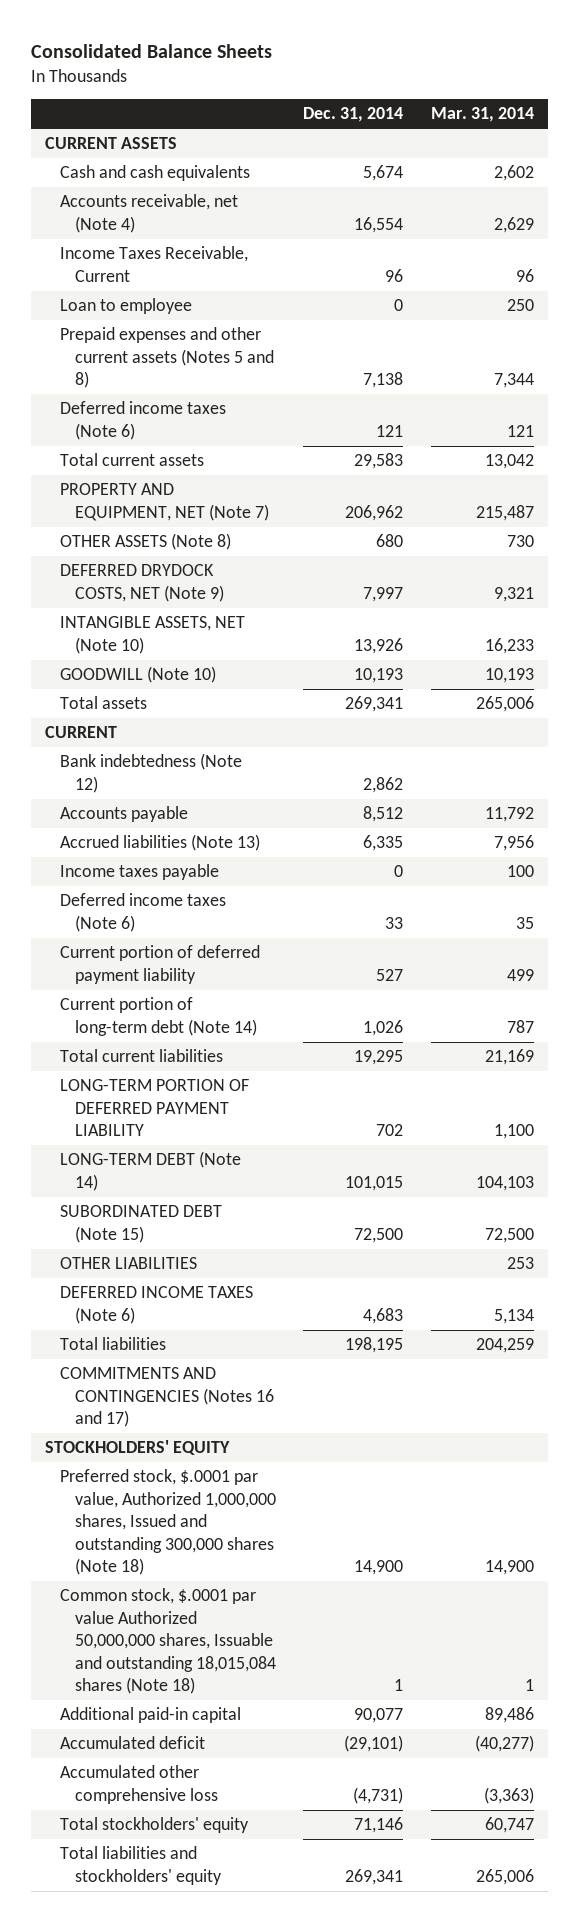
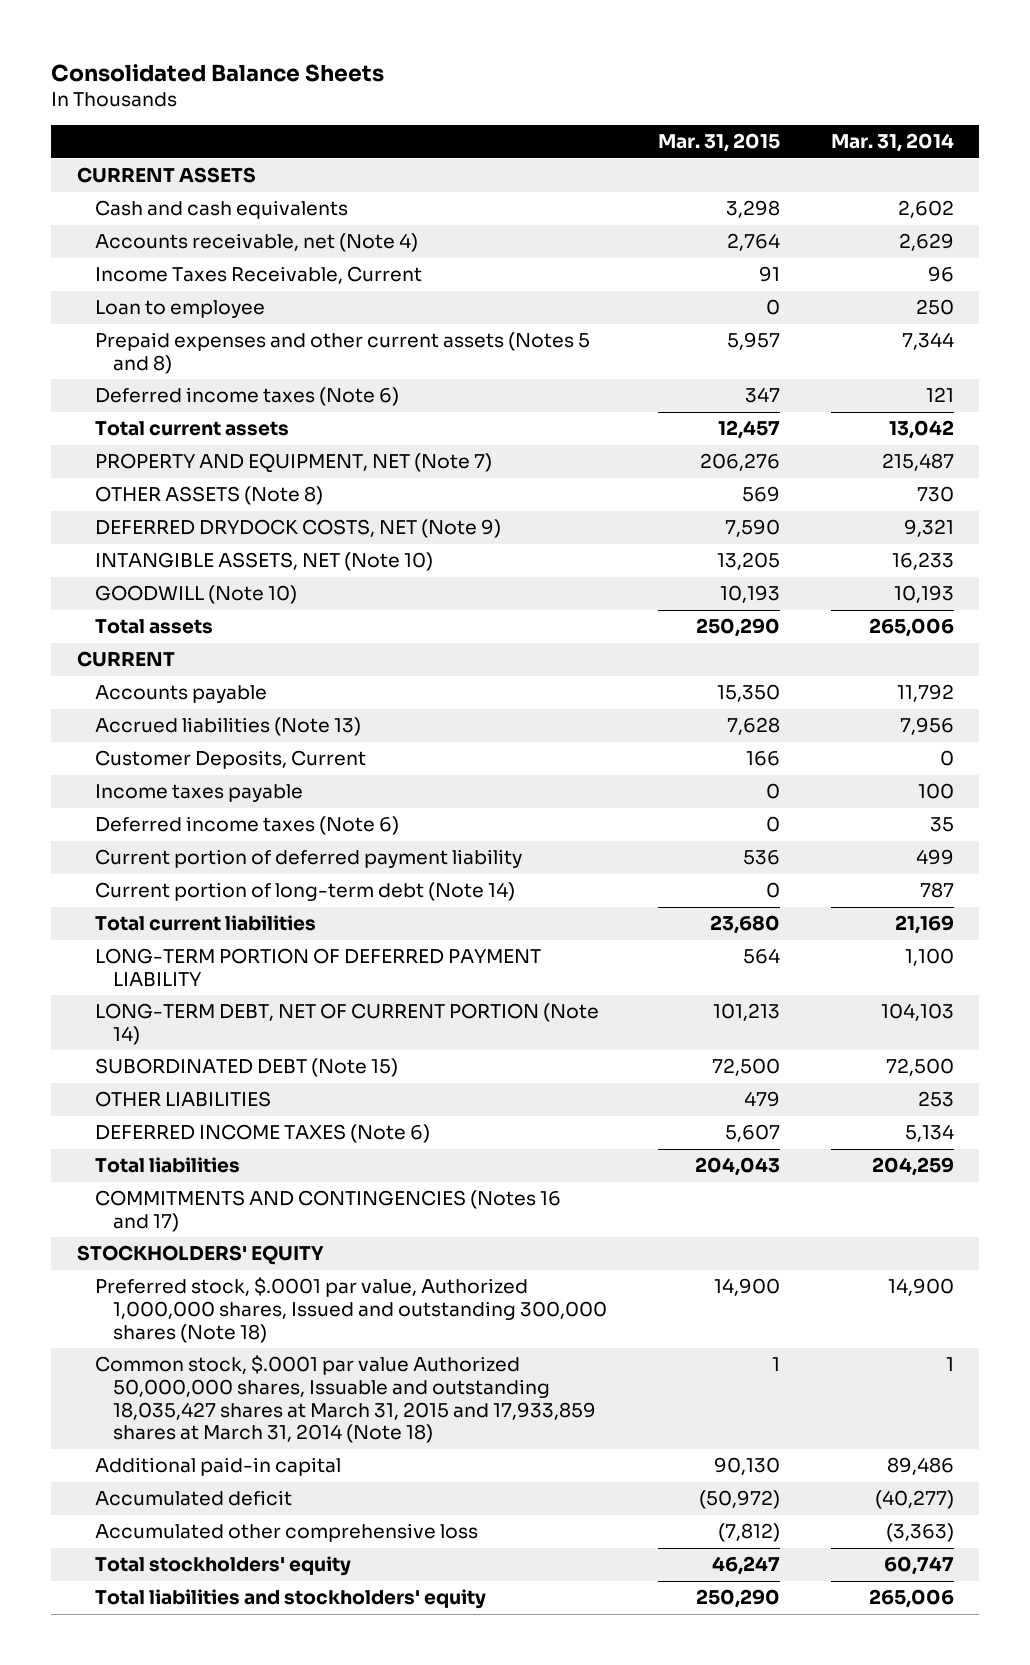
[303,107,404,123] Dec. 31, 2014 -> none
none -> [657,133,780,153] Mar. 31, 2015
[59,753,242,793] Bank indebtedness (Note 12) -> none
none -> [94,750,366,770] Customer Deposits, Current
[59,1151,241,1191] LONG-TERM DEBT (Note 14) -> [94,1003,599,1045] LONG-TERM DEBT, NET OF CURRENT PORTION (Note 14)
[59,1588,276,1695] Common stock, $.0001 par value Authorized 50,000,000 shares, Issuable and outstanding 18,015,084 shares (Note 18) -> [94,1355,596,1444] Common stock, $.0001 par value Authorized 50,000,000 shares, Issuable and outstanding 18,035,427 shares at March 31, 2015 and 17,933,859 shares at March 31, 2014 (Note 18)

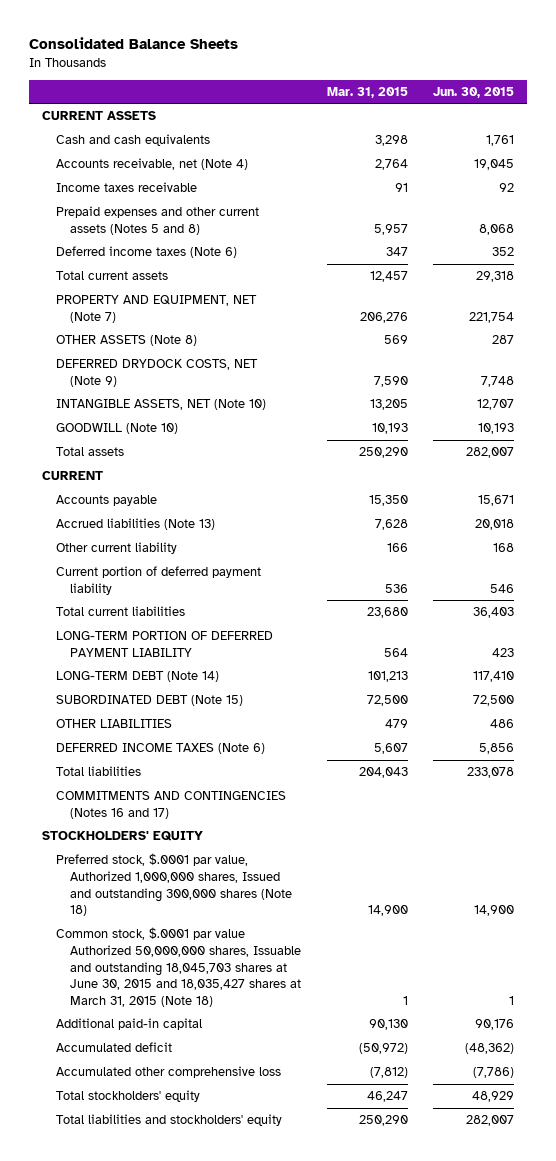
[830,133,954,153] Mar. 31, 2014 -> none
none -> [433,87,515,99] Jun. 30, 2015
[94,300,265,319] Loan to employee -> none
[94,266,422,285] Income Taxes Receivable, Current -> [55,182,197,193] Income taxes receivable
[94,784,303,803] Income taxes payable -> none
[94,816,399,836] Deferred income taxes (Note 6) -> none
[94,750,366,770] Customer Deposits, Current -> [55,542,177,555] Other current liability
[94,882,515,902] Current portion of long-term debt (Note 14) -> none
[94,1003,599,1045] LONG-TERM DEBT, NET OF CURRENT PORTION (Note 14) -> [55,671,219,683] LONG-TERM DEBT (Note 14)
[94,1355,596,1444] Common stock, $.0001 par value Authorized 50,000,000 shares, Issuable and outstanding 18,035,427 shares at March 31, 2015 and 17,933,859 shares at March 31, 2014 (Note 18) -> [55,927,301,1007] Common stock, $.0001 par value Authorized 50,000,000 shares, Issuable and outstanding 18,045,703 shares at June 30, 2015 and 18,035,427 shares at March 31, 2015 (Note 18)

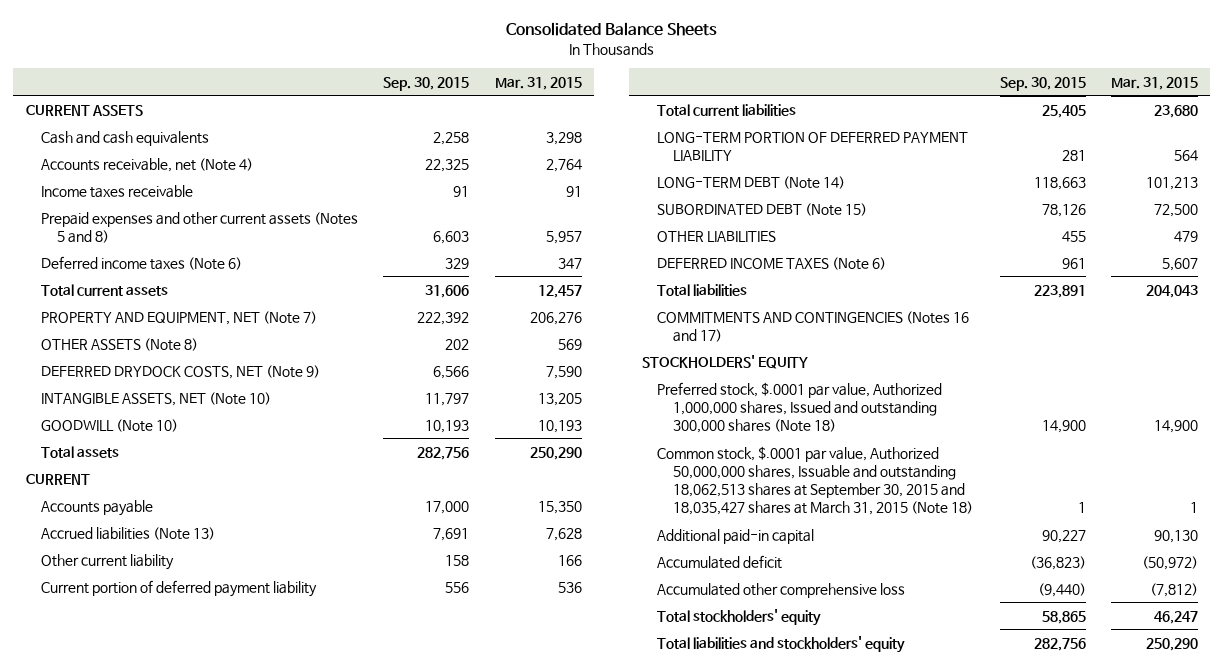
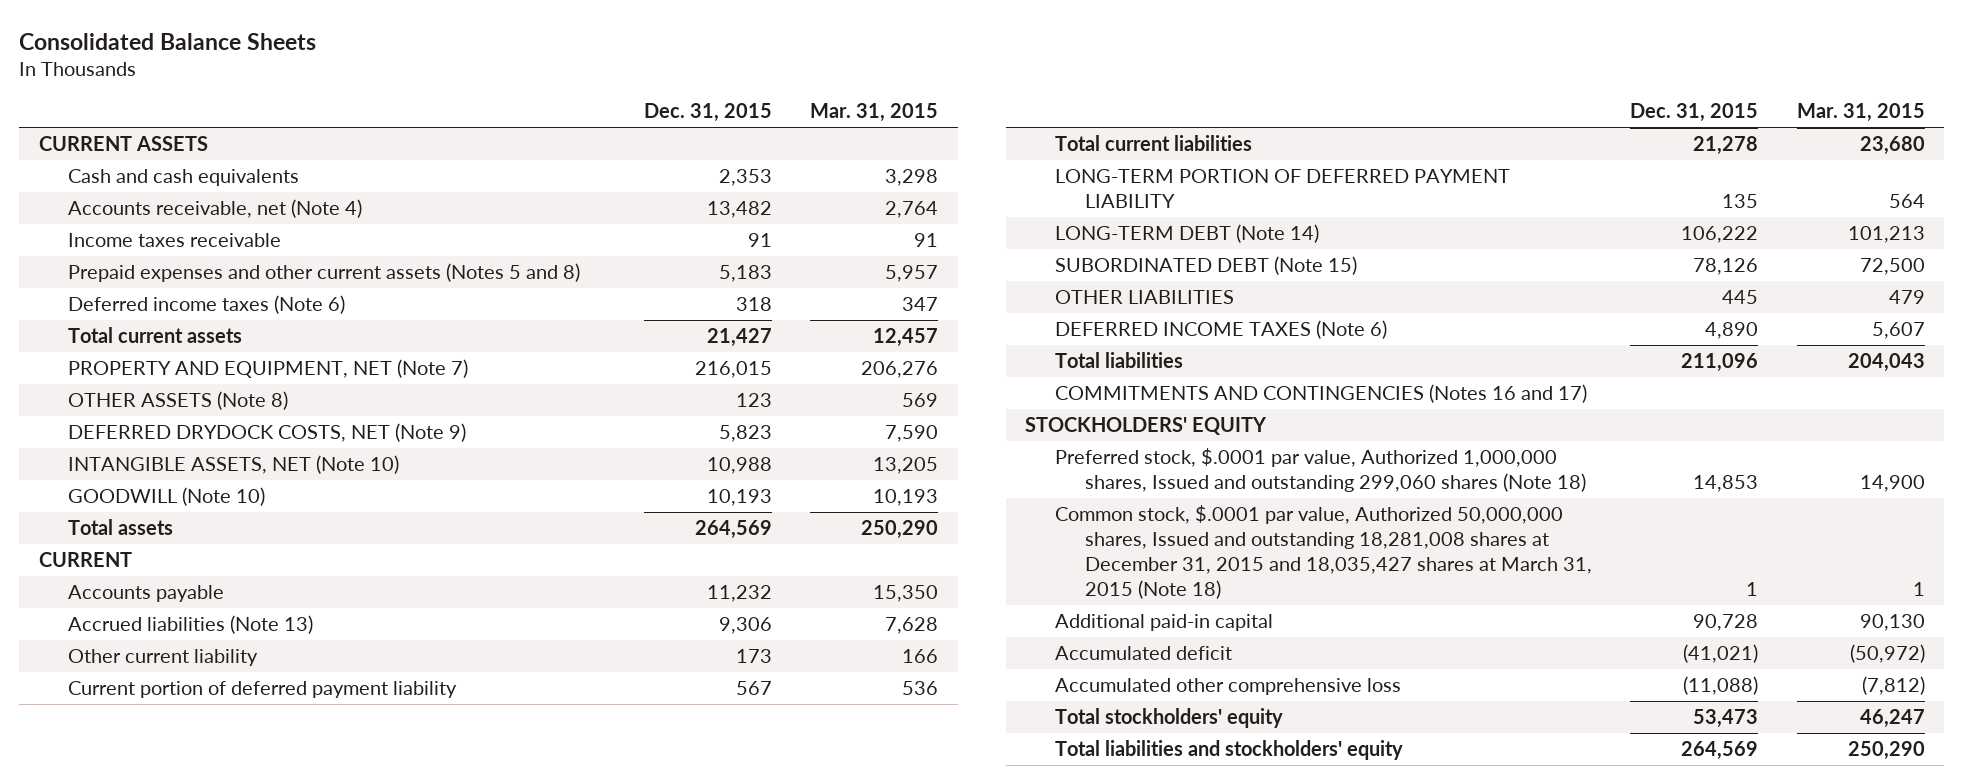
[383,76,470,91] Sep. 30, 2015 -> none
none -> [643,103,772,123] Dec. 31, 2015
[657,381,943,434] Preferred stock, $.0001 par value, Authorized 1,000,000 shares, Issued and outstanding 300,000 shares (Note 18) -> [1055,447,1586,492] Preferred stock, $.0001 par value, Authorized 1,000,000 shares, Issued and outstanding 299,060 shares (Note 18)
[657,445,973,516] Common stock, $.0001 par value, Authorized 50,000,000 shares, Issuable and outstanding 18,062,513 shares at September 30, 2015 and 18,035,427 shares at March 31, 2015 (Note 18) -> [1055,504,1592,599] Common stock, $.0001 par value, Authorized 50,000,000 shares, Issued and outstanding 18,281,008 shares at December 31, 2015 and 18,035,427 shares at March 31, 2015 (Note 18)

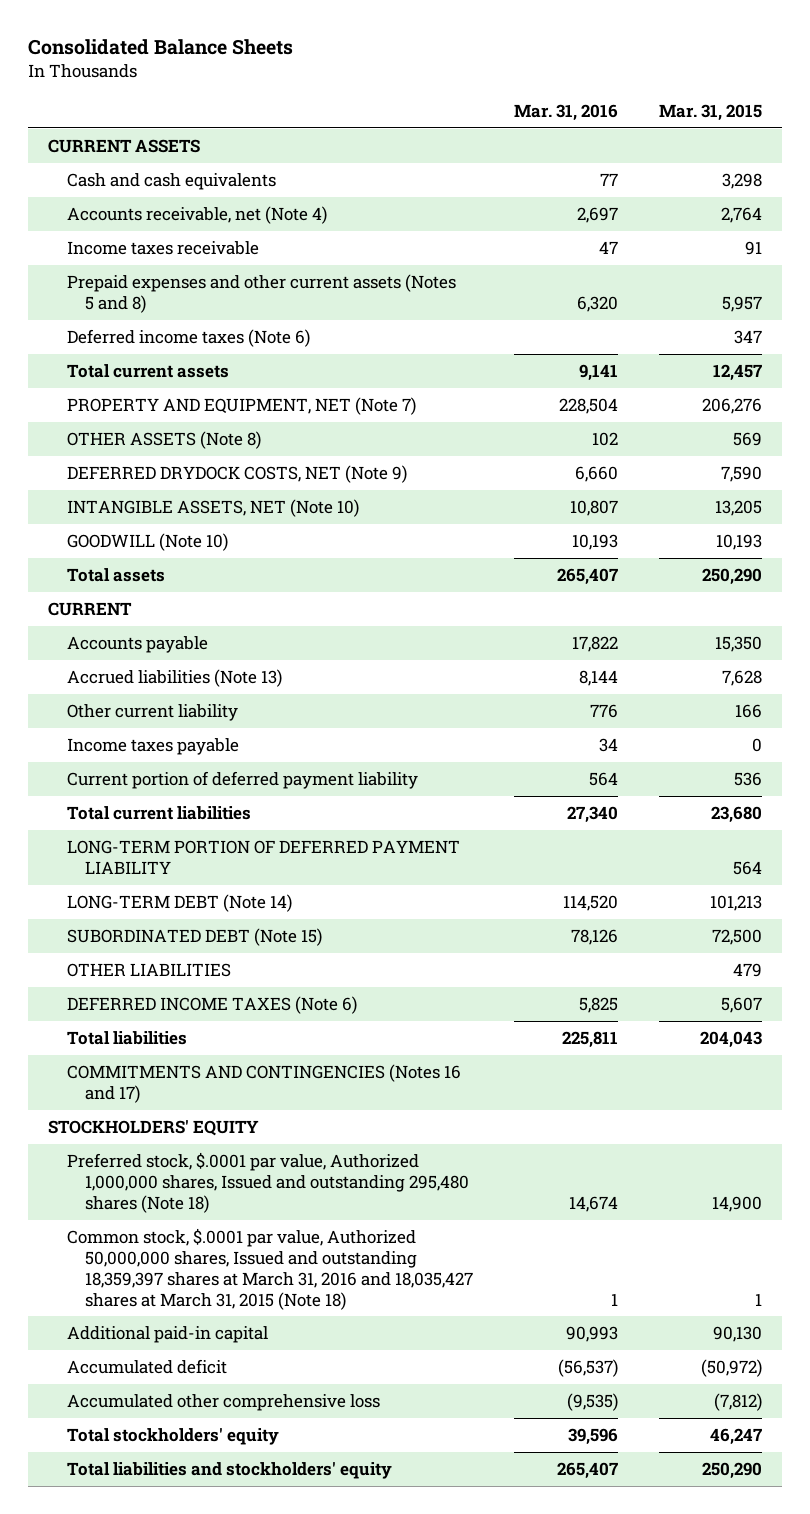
[643,103,772,123] Dec. 31, 2015 -> none
none -> [513,103,618,121] Mar. 31, 2016
none -> [66,737,239,755] Income taxes payable
[1055,447,1586,492] Preferred stock, $.0001 par value, Authorized 1,000,000 shares, Issued and outstanding 299,060 shares (Note 18) -> [66,1151,469,1213] Preferred stock, $.0001 par value, Authorized 1,000,000 shares, Issued and outstanding 295,480 shares (Note 18)
[1055,504,1592,599] Common stock, $.0001 par value, Authorized 50,000,000 shares, Issued and outstanding 18,281,008 shares at December 31, 2015 and 18,035,427 shares at March 31, 2015 (Note 18) -> [66,1227,473,1310] Common stock, $.0001 par value, Authorized 50,000,000 shares, Issued and outstanding 18,359,397 shares at March 31, 2016 and 18,035,427 shares at March 31, 2015 (Note 18)

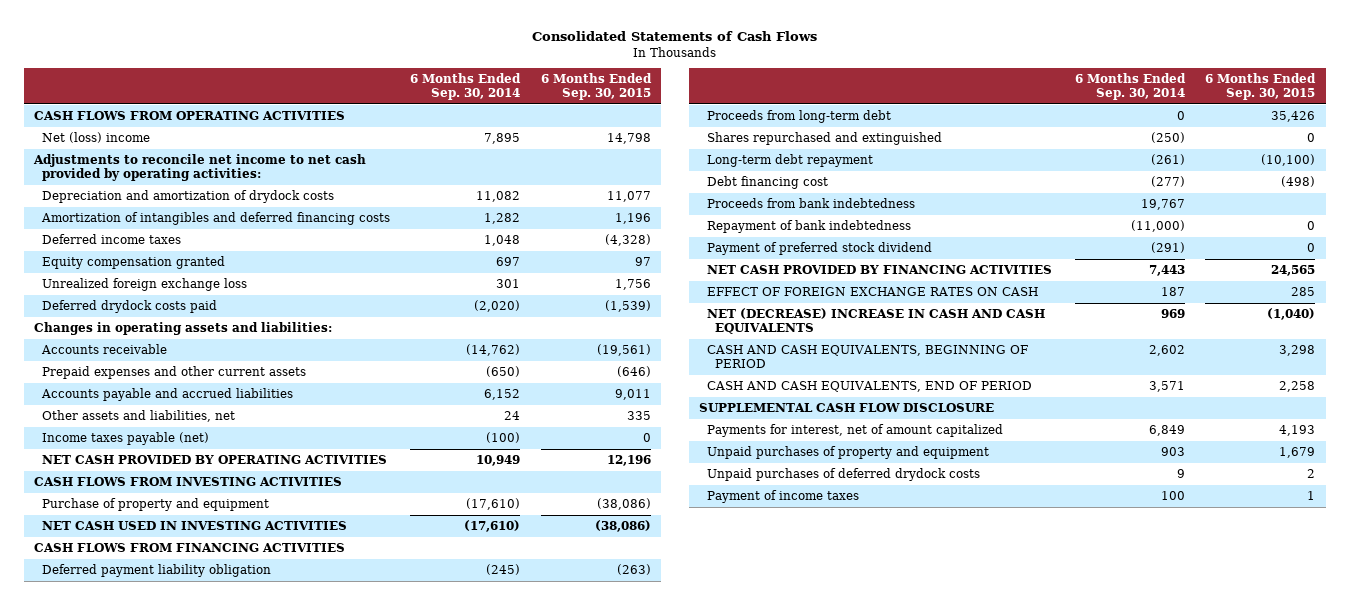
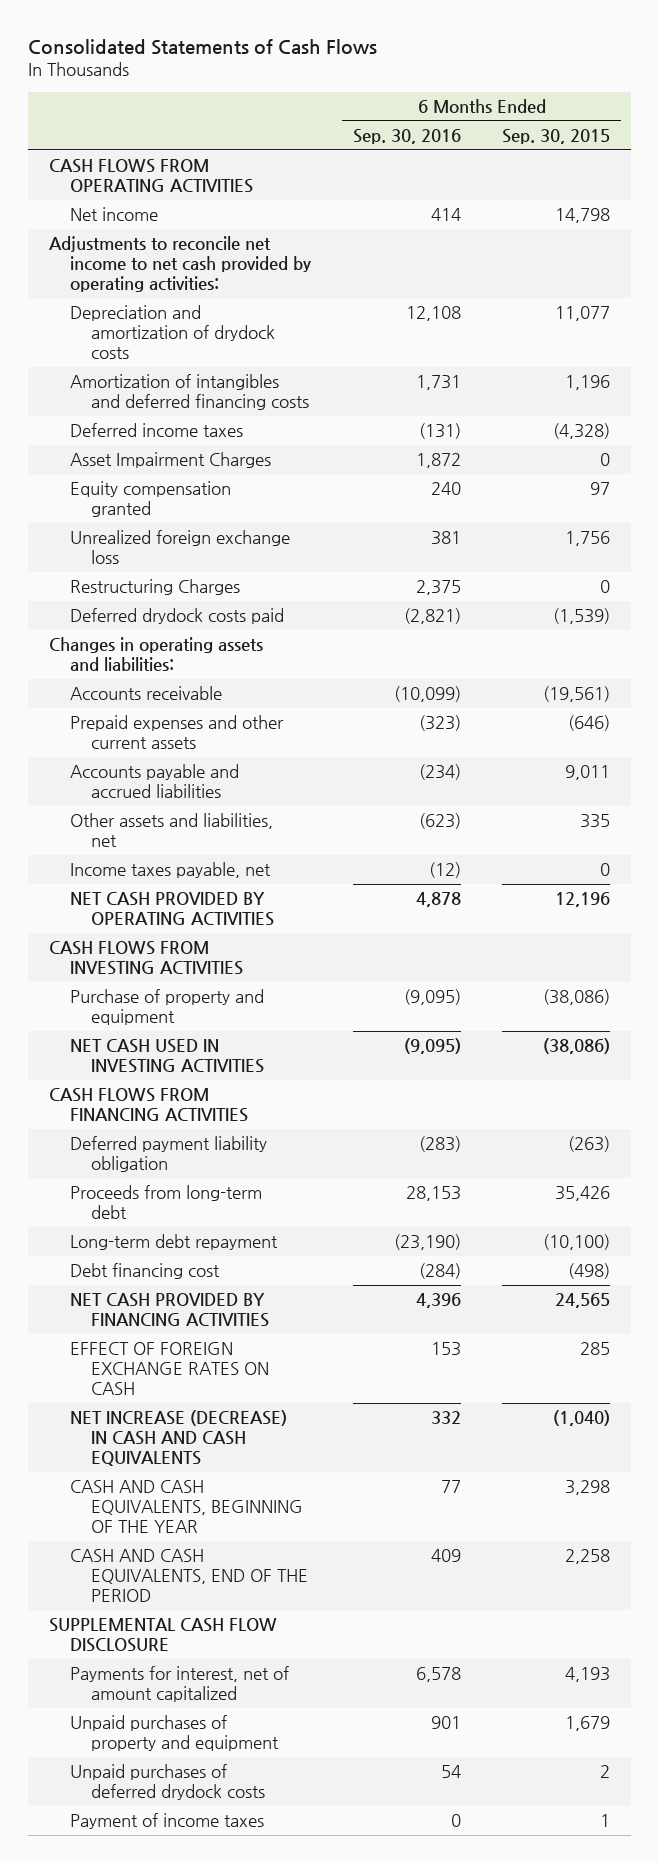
[410,73,522,100] 6 Months Ended Sep. 30, 2014 -> none
none -> [352,129,461,145] Sep. 30, 2016
[42,132,151,144] Net (loss) income -> [69,207,158,222] Net income
none -> [69,452,271,469] Asset Impairment Charges
none -> [69,579,240,596] Restructuring Charges
[42,432,210,446] Income taxes payable (net) -> [69,862,271,879] Income taxes payable, net
[706,132,942,146] Shares repurchased and extinguished -> none
[706,198,915,209] Proceeds from bank indebtedness -> none
[706,220,911,234] Repayment of bank indebtedness -> none
[706,242,932,256] Payment of preferred stock dividend -> none
[706,308,1045,334] NET (DECREASE) INCREASE IN CASH AND CASH EQUIVALENTS -> [69,1410,287,1466] NET INCREASE (DECREASE) IN CASH AND CASH EQUIVALENTS
[706,345,1028,368] CASH AND CASH EQUIVALENTS, BEGINNING OF PERIOD -> [69,1480,304,1533] CASH AND CASH EQUIVALENTS, BEGINNING OF THE YEAR
[706,381,1032,393] CASH AND CASH EQUIVALENTS, END OF PERIOD -> [69,1549,309,1602] CASH AND CASH EQUIVALENTS, END OF THE PERIOD

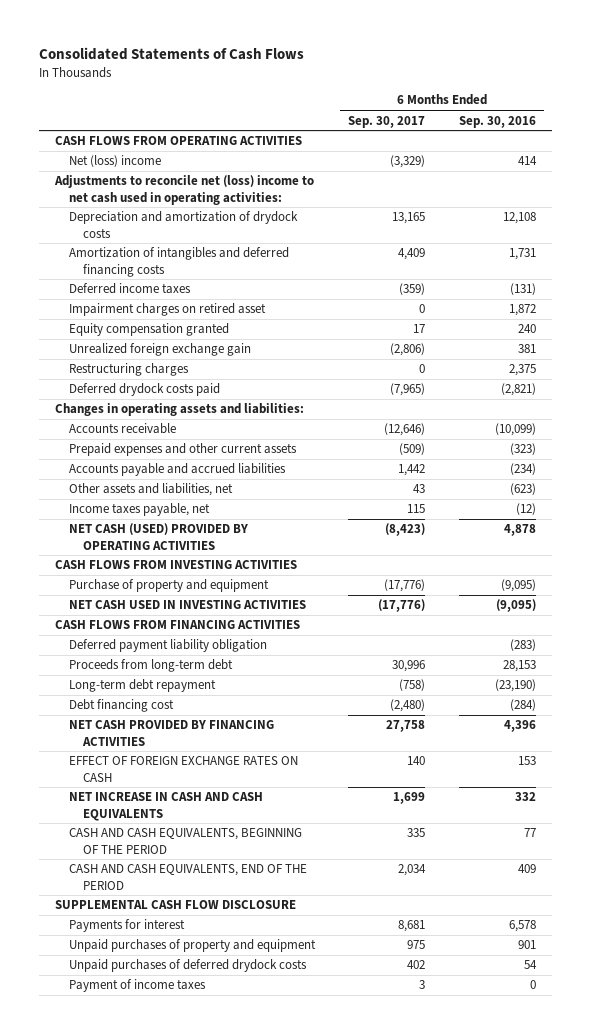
[502,129,611,145] Sep. 30, 2015 -> none
none -> [348,115,426,128] Sep. 30, 2017
[69,207,158,222] Net income -> [69,155,162,168] Net (loss) income
[48,236,311,292] Adjustments to reconcile net income to net cash provided by operating activities: -> [54,175,315,205] Adjustments to reconcile net (loss) income to net cash used in operating activities:
[69,452,271,469] Asset Impairment Charges -> [69,303,267,317] Impairment charges on retired asset
[69,530,290,565] Unrealized foreign exchange loss -> [69,343,252,357] Unrealized foreign exchange gain
[69,579,240,596] Restructuring Charges -> [69,363,190,377] Restructuring charges
[69,892,275,927] NET CASH PROVIDED BY OPERATING ACTIVITIES -> [69,523,249,550] NET CASH (USED) PROVIDED BY OPERATING ACTIVITIES
[69,1410,287,1466] NET INCREASE (DECREASE) IN CASH AND CASH EQUIVALENTS -> [69,792,264,821] NET INCREASE IN CASH AND CASH EQUIVALENTS
[69,1480,304,1533] CASH AND CASH EQUIVALENTS, BEGINNING OF THE YEAR -> [69,828,303,854] CASH AND CASH EQUIVALENTS, BEGINNING OF THE PERIOD
[69,1666,289,1703] Payments for interest, net of amount capitalized -> [69,919,186,933] Payments for interest

